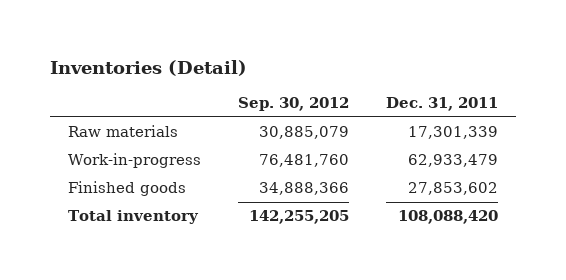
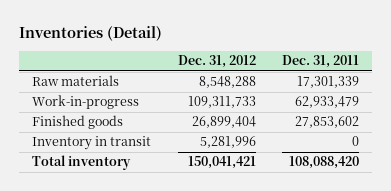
[238,97,350,112] Sep. 30, 2012 -> none
none -> [177,55,256,69] Dec. 31, 2012
none -> [32,136,152,151] Inventory in transit

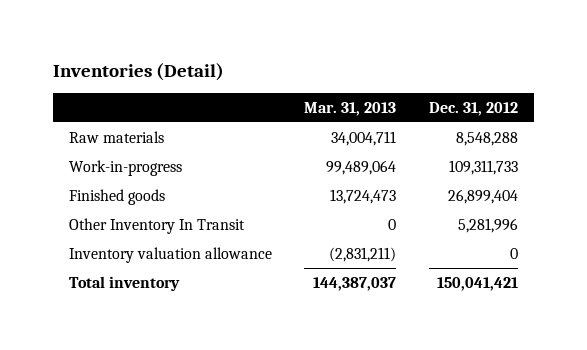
[281,55,359,69] Dec. 31, 2011 -> none
none -> [304,101,397,116] Mar. 31, 2013
[32,136,152,151] Inventory in transit -> [68,217,245,234] Other Inventory In Transit
none -> [68,246,272,263] Inventory valuation allowance

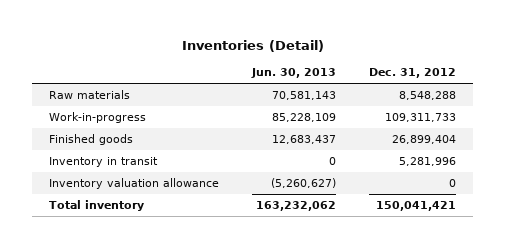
[304,101,397,116] Mar. 31, 2013 -> none
none -> [251,68,337,79] Jun. 30, 2013
[68,217,245,234] Other Inventory In Transit -> [48,157,158,168] Inventory in transit

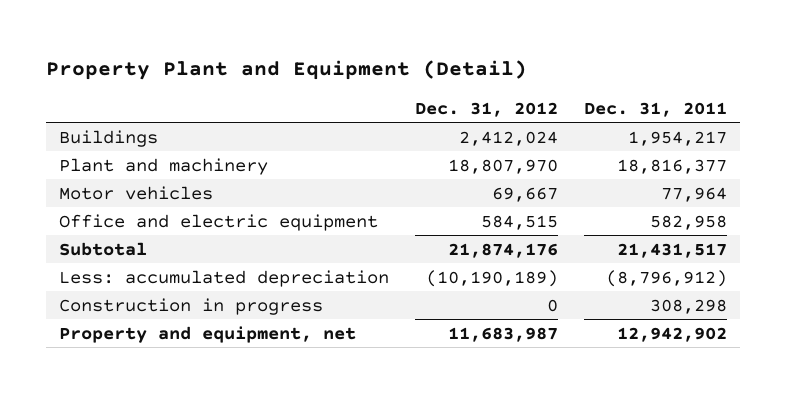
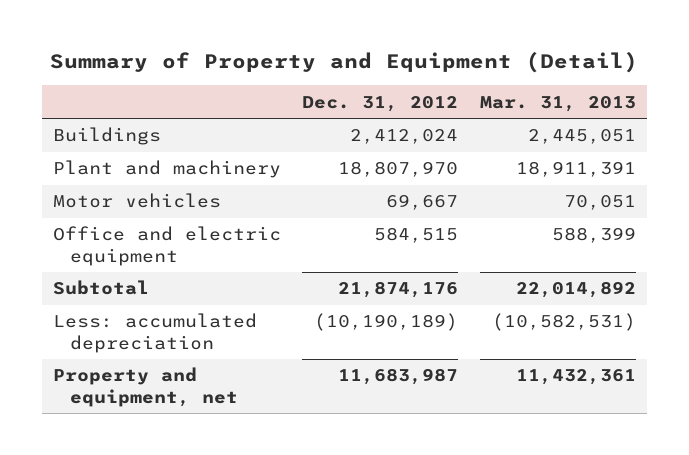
[46,60,528,81] Property Plant and Equipment (Detail) -> [50,52,639,74] Summary of Property and Equipment (Detail)
[584,101,728,117] Dec. 31, 2011 -> none
none -> [480,95,637,112] Mar. 31, 2013
[59,297,324,315] Construction in progress -> none

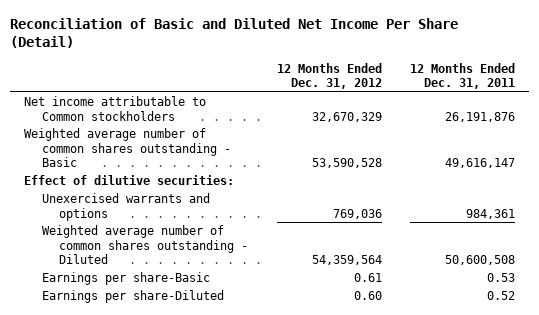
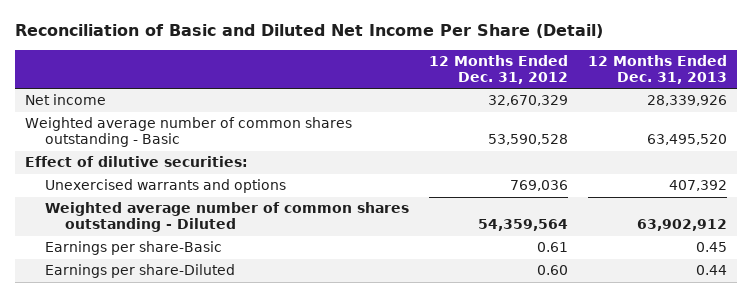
[409,62,515,90] 12 Months Ended Dec. 31, 2011 -> none
none -> [587,55,727,84] 12 Months Ended Dec. 31, 2013
[23,96,206,121] Net income attributable to Common stockholders -> [25,94,107,106] Net income

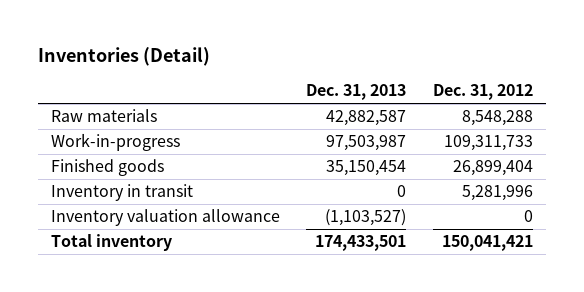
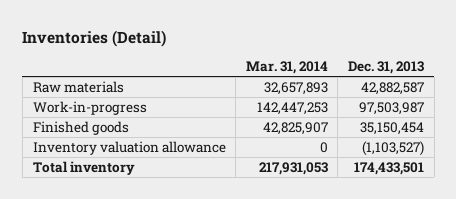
[432,84,533,101] Dec. 31, 2012 -> none
none -> [245,61,328,75] Mar. 31, 2014
[50,184,193,202] Inventory in transit -> none

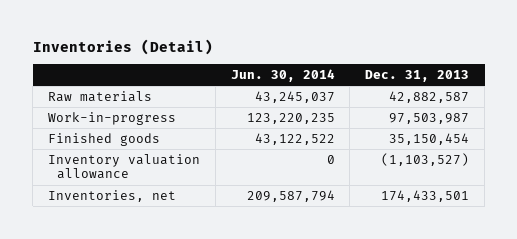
[245,61,328,75] Mar. 31, 2014 -> none
none -> [230,68,335,82] Jun. 30, 2014
[32,160,135,175] Total inventory -> [47,189,176,202] Inventories, net

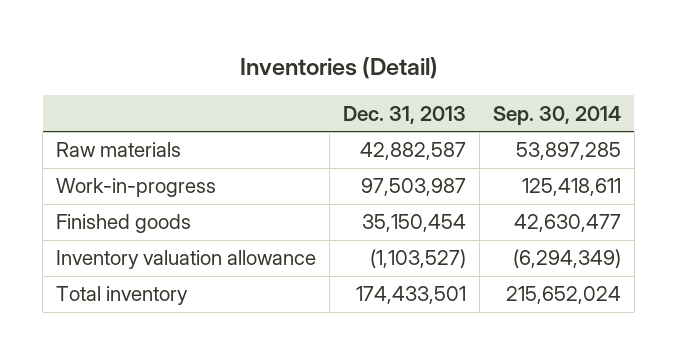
[230,68,335,82] Jun. 30, 2014 -> none
none -> [493,105,622,125] Sep. 30, 2014
[47,189,176,202] Inventories, net -> [56,286,189,306] Total inventory

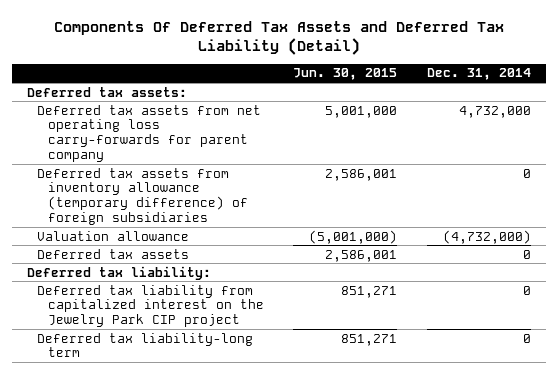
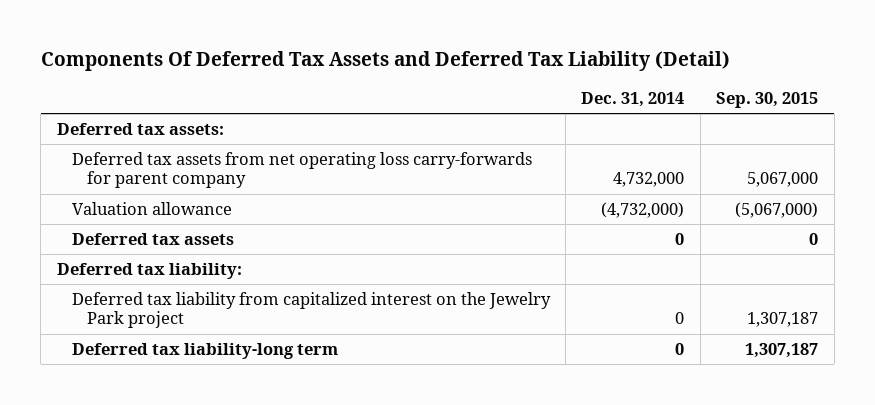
[293,68,398,81] Jun. 30, 2015 -> none
none -> [716,91,819,108] Sep. 30, 2015
[37,167,248,226] Deferred tax assets from inventory allowance (temporary difference) of foreign subsidiaries -> none
[37,284,264,328] Deferred tax liability from capitalized interest on the Jewelry Park CIP project -> [71,292,551,329] Deferred tax liability from capitalized interest on the Jewelry Park project

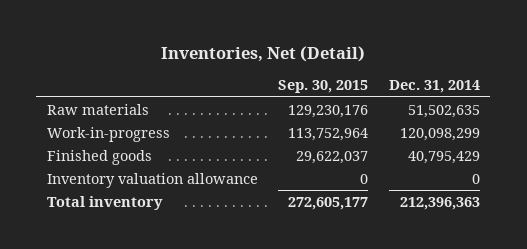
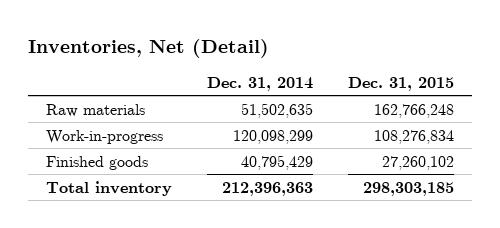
[278,80,369,94] Sep. 30, 2015 -> none
none -> [348,76,455,91] Dec. 31, 2015
[46,172,258,188] Inventory valuation allowance -> none

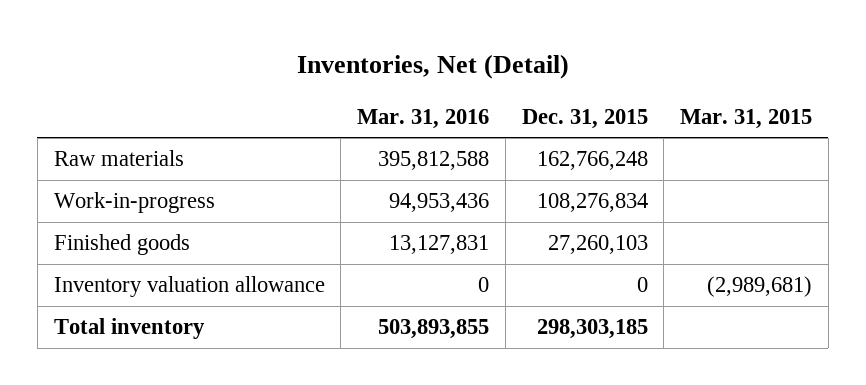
[206,76,313,91] Dec. 31, 2014 -> none
none -> [357,108,490,129] Mar. 31, 2016
none -> [680,108,813,129] Mar. 31, 2015
[382,155,455,170] 27,260,102 -> [547,235,648,255] 27,260,103
none -> [53,276,325,298] Inventory valuation allowance

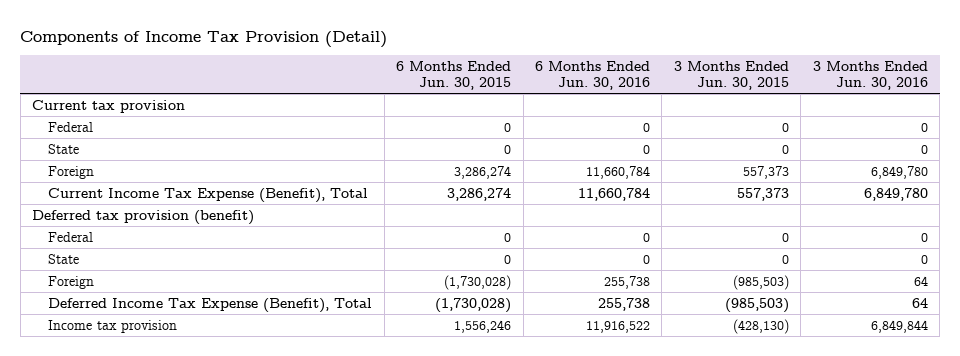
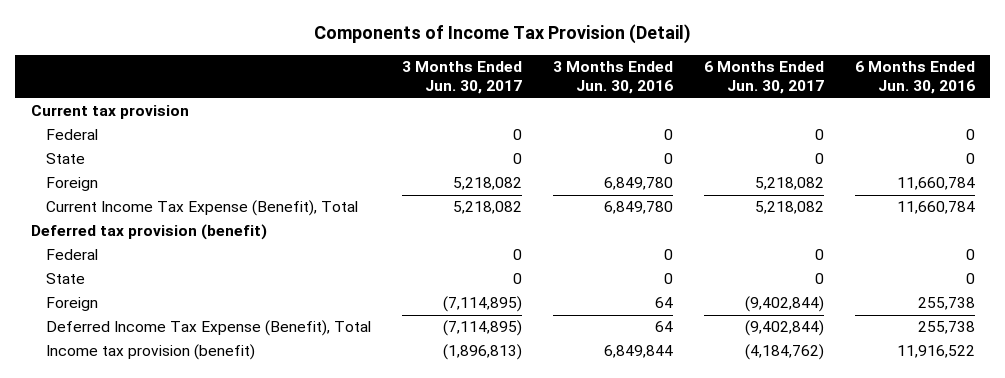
[396,60,512,91] 6 Months Ended Jun. 30, 2015 -> none
[673,60,789,91] 3 Months Ended Jun. 30, 2015 -> none
none -> [401,61,522,95] 3 Months Ended Jun. 30, 2017
none -> [703,61,824,95] 6 Months Ended Jun. 30, 2017
[48,319,178,333] Income tax provision -> [45,344,255,361] Income tax provision (benefit)

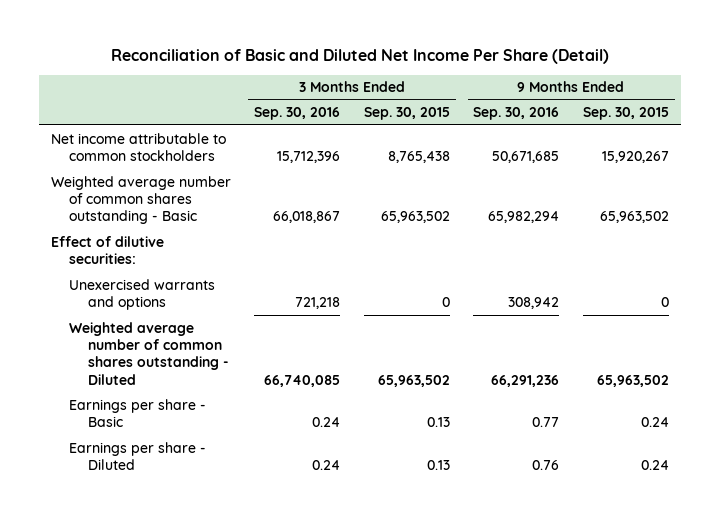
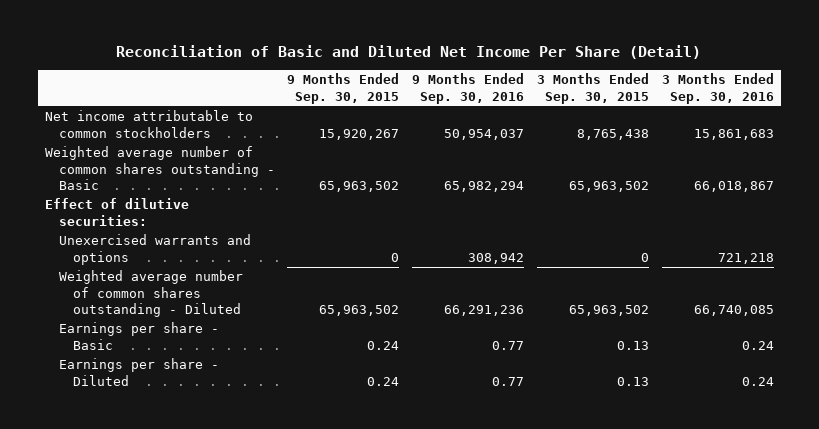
[277,150,341,163] 15,712,396 -> [694,128,775,140] 15,861,683
[492,150,560,163] 50,671,685 -> [444,128,525,140] 50,954,037
[532,459,560,470] 0.76 -> [492,376,525,386] 0.77

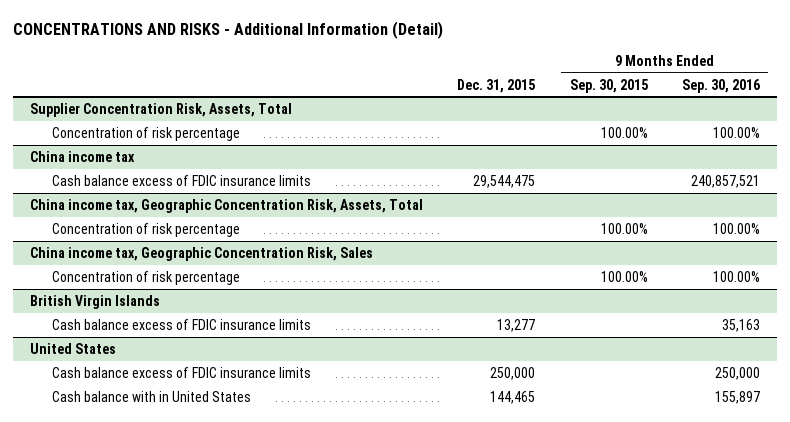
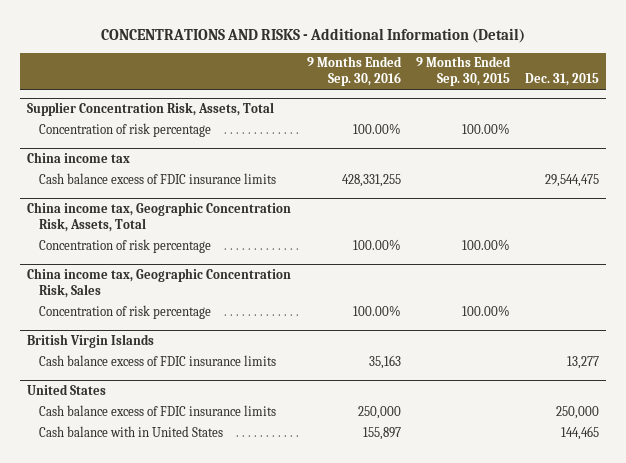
[690,174,760,188] 240,857,521 -> [341,173,401,187] 428,331,255

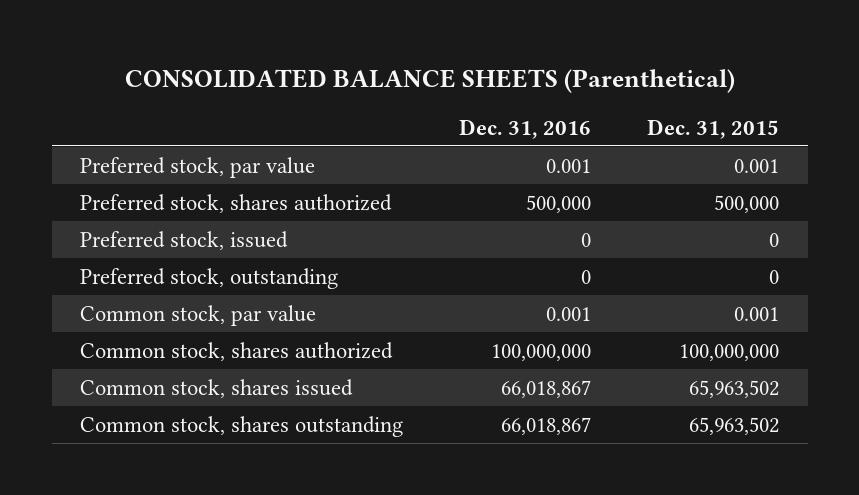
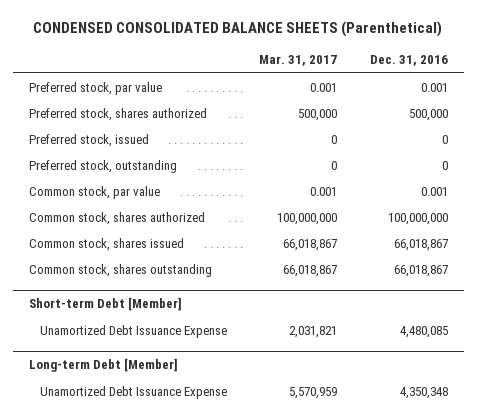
[124,68,735,93] CONSOLIDATED BALANCE SHEETS (Parenthetical) -> [33,21,443,38] CONDENSED CONSOLIDATED BALANCE SHEETS (Parenthetical)
[647,118,780,139] Dec. 31, 2015 -> none
none -> [259,55,338,67] Mar. 31, 2017
none -> [28,297,182,312] Short-term Debt [Member]
none -> [40,324,228,338] Unamortized Debt Issuance Expense
none -> [28,358,178,373] Long-term Debt [Member]
none -> [40,385,228,399] Unamortized Debt Issuance Expense

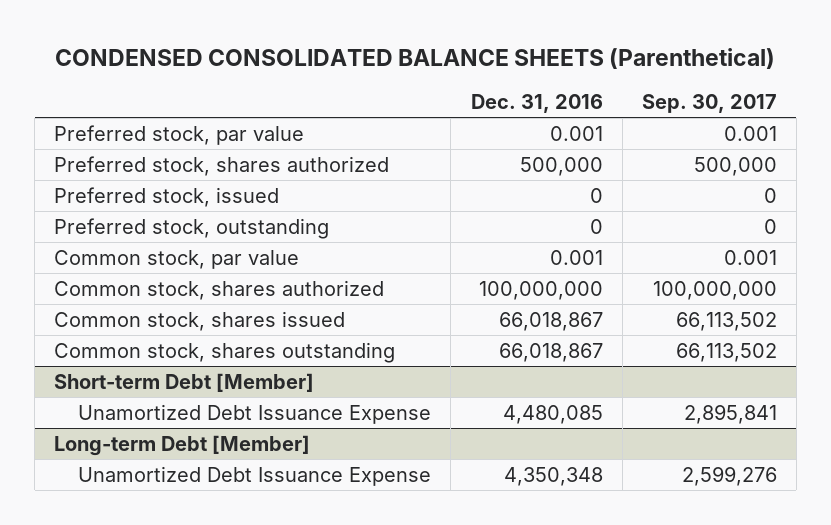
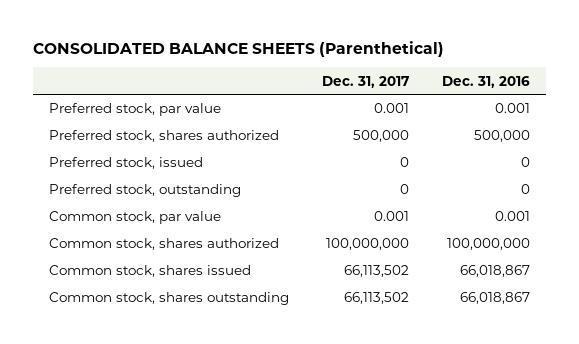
[55,47,776,69] CONDENSED CONSOLIDATED BALANCE SHEETS (Parenthetical) -> [32,40,444,57] CONSOLIDATED BALANCE SHEETS (Parenthetical)
[641,94,777,114] Sep. 30, 2017 -> none
none -> [322,75,410,88] Dec. 31, 2017
[54,372,315,392] Short-term Debt [Member] -> none
[78,403,432,424] Unamortized Debt Issuance Expense -> none
[54,434,311,456] Long-term Debt [Member] -> none
[78,465,432,486] Unamortized Debt Issuance Expense -> none

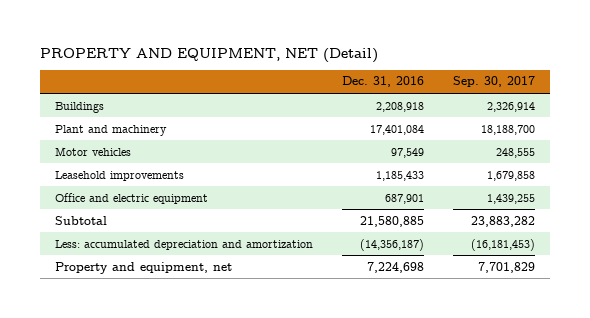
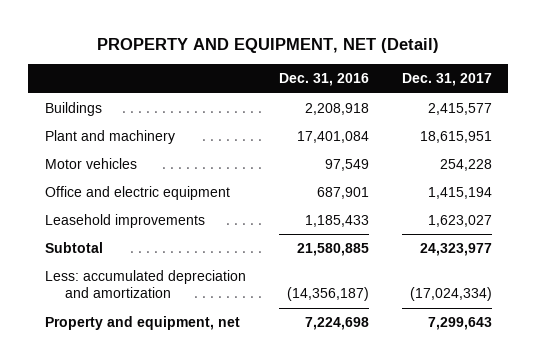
[453,76,536,88] Sep. 30, 2017 -> none
none -> [401,73,492,87] Dec. 31, 2017
[54,170,184,181] Leasehold improvements -> [44,214,205,229] Leasehold improvements

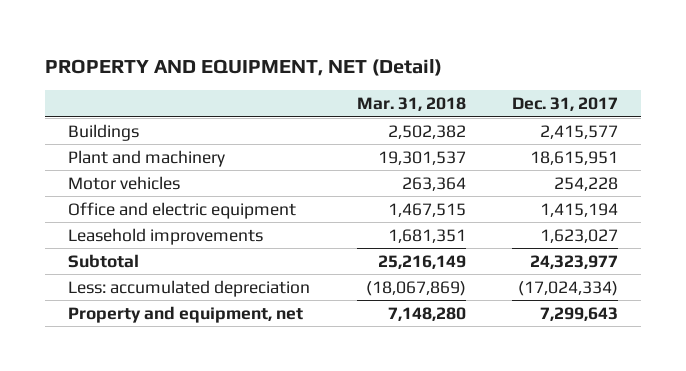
[278,73,369,87] Dec. 31, 2016 -> none
none -> [356,97,466,112] Mar. 31, 2018
[44,270,246,299] Less: accumulated depreciation and amortization -> [68,279,311,297] Less: accumulated depreciation

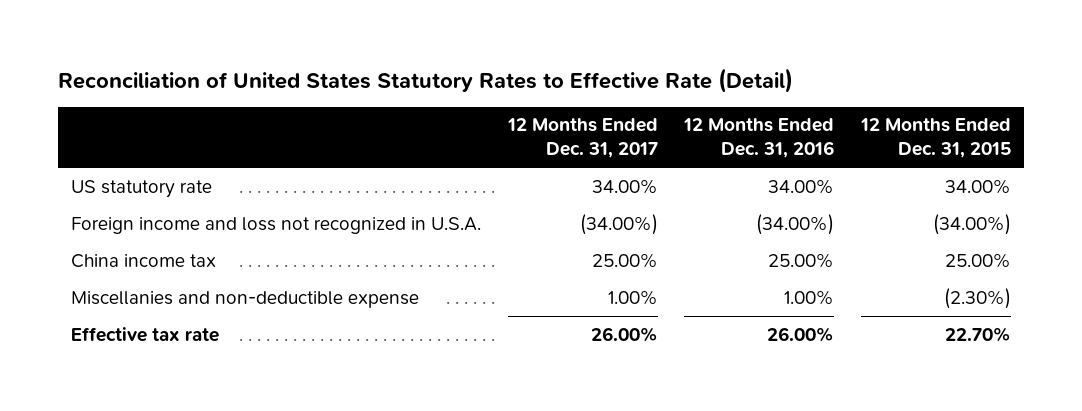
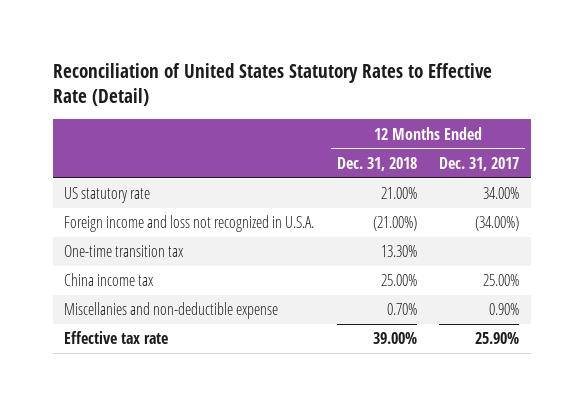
[683,118,835,159] 12 Months Ended Dec. 31, 2016 -> none
[859,118,1011,159] 12 Months Ended Dec. 31, 2015 -> none
none -> [336,157,417,172] Dec. 31, 2018
none -> [64,245,185,258] One-time transition tax
[607,289,658,305] 1.00% -> [489,303,520,316] 0.90%
[590,326,658,342] 26.00% -> [475,332,520,345] 25.90%

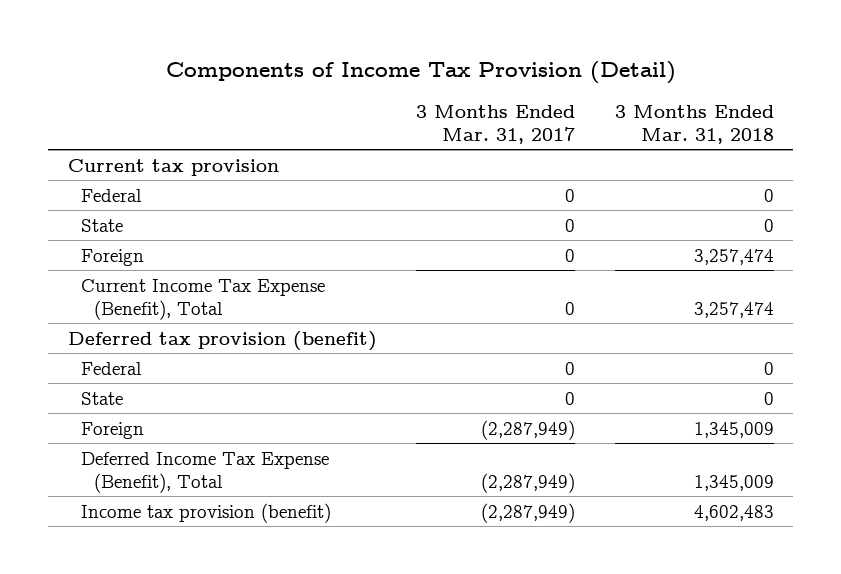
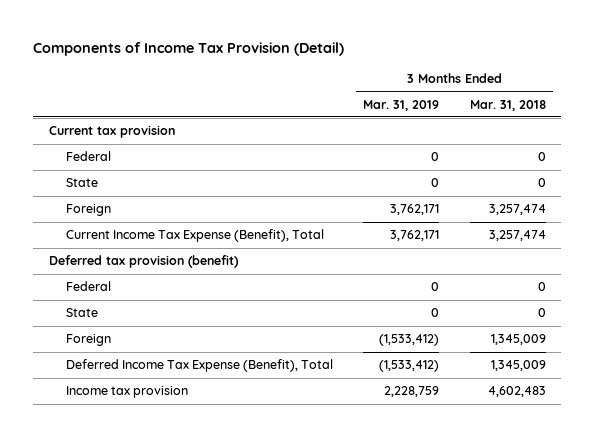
[416,104,576,144] 3 Months Ended Mar. 31, 2017 -> none
none -> [363,99,440,111] Mar. 31, 2019
[80,502,331,523] Income tax provision (benefit) -> [65,386,188,399] Income tax provision

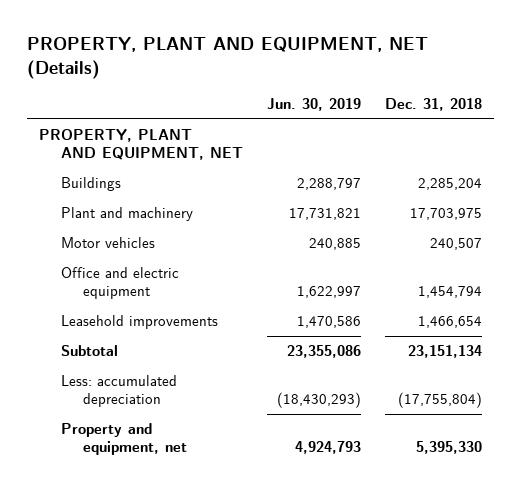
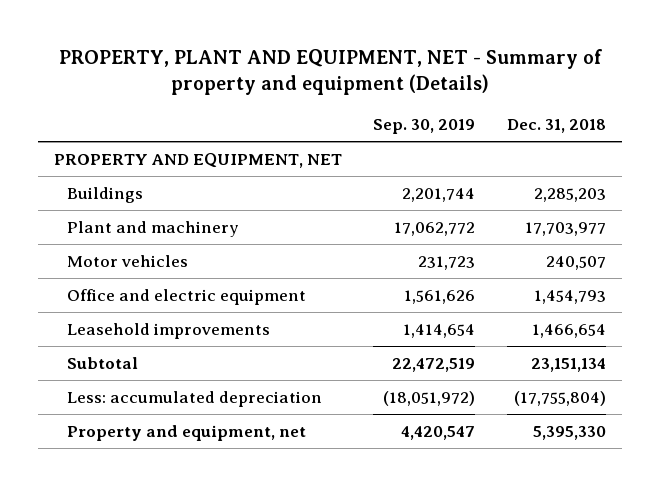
[26,37,428,79] PROPERTY, PLANT AND EQUIPMENT, NET (Details) -> [58,49,602,96] PROPERTY, PLANT AND EQUIPMENT, NET - Summary of property and equipment (Details)
[266,98,361,112] Jun. 30, 2019 -> none
none -> [373,118,476,134] Sep. 30, 2019
[38,129,243,161] PROPERTY, PLANT AND EQUIPMENT, NET -> [53,152,342,168] PROPERTY AND EQUIPMENT, NET
[418,178,483,191] 2,285,204 -> [533,187,606,202] 2,285,203
[410,208,483,221] 17,703,975 -> [524,221,606,236] 17,703,977
[418,286,483,299] 1,454,794 -> [533,289,606,304] 1,454,793

